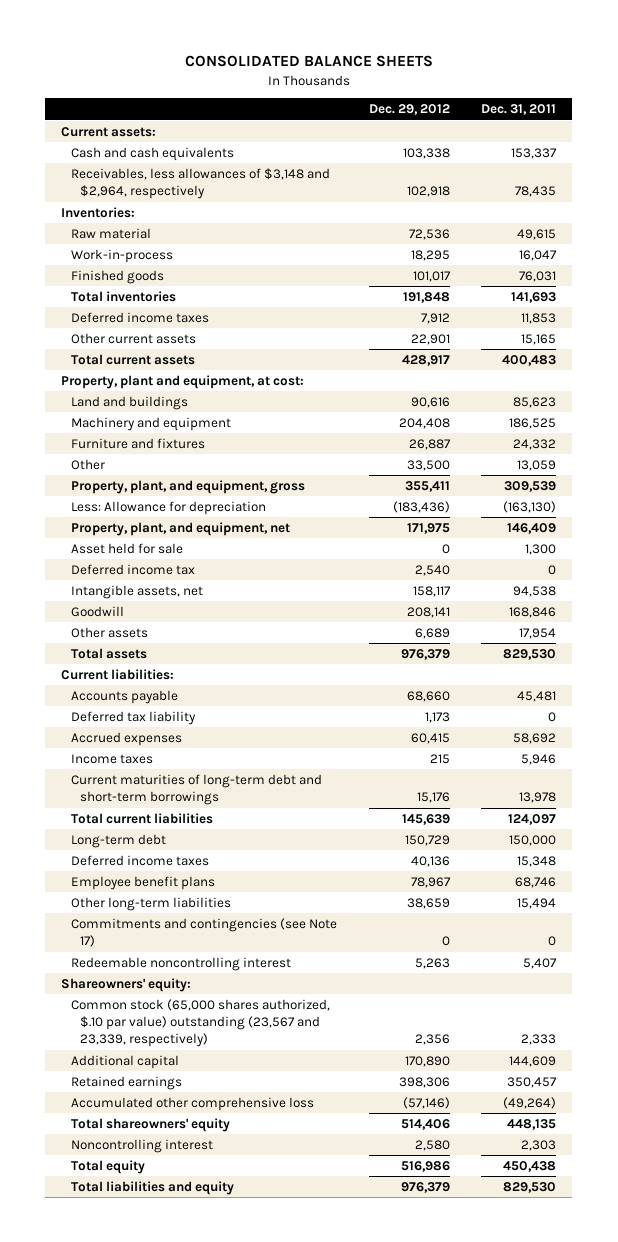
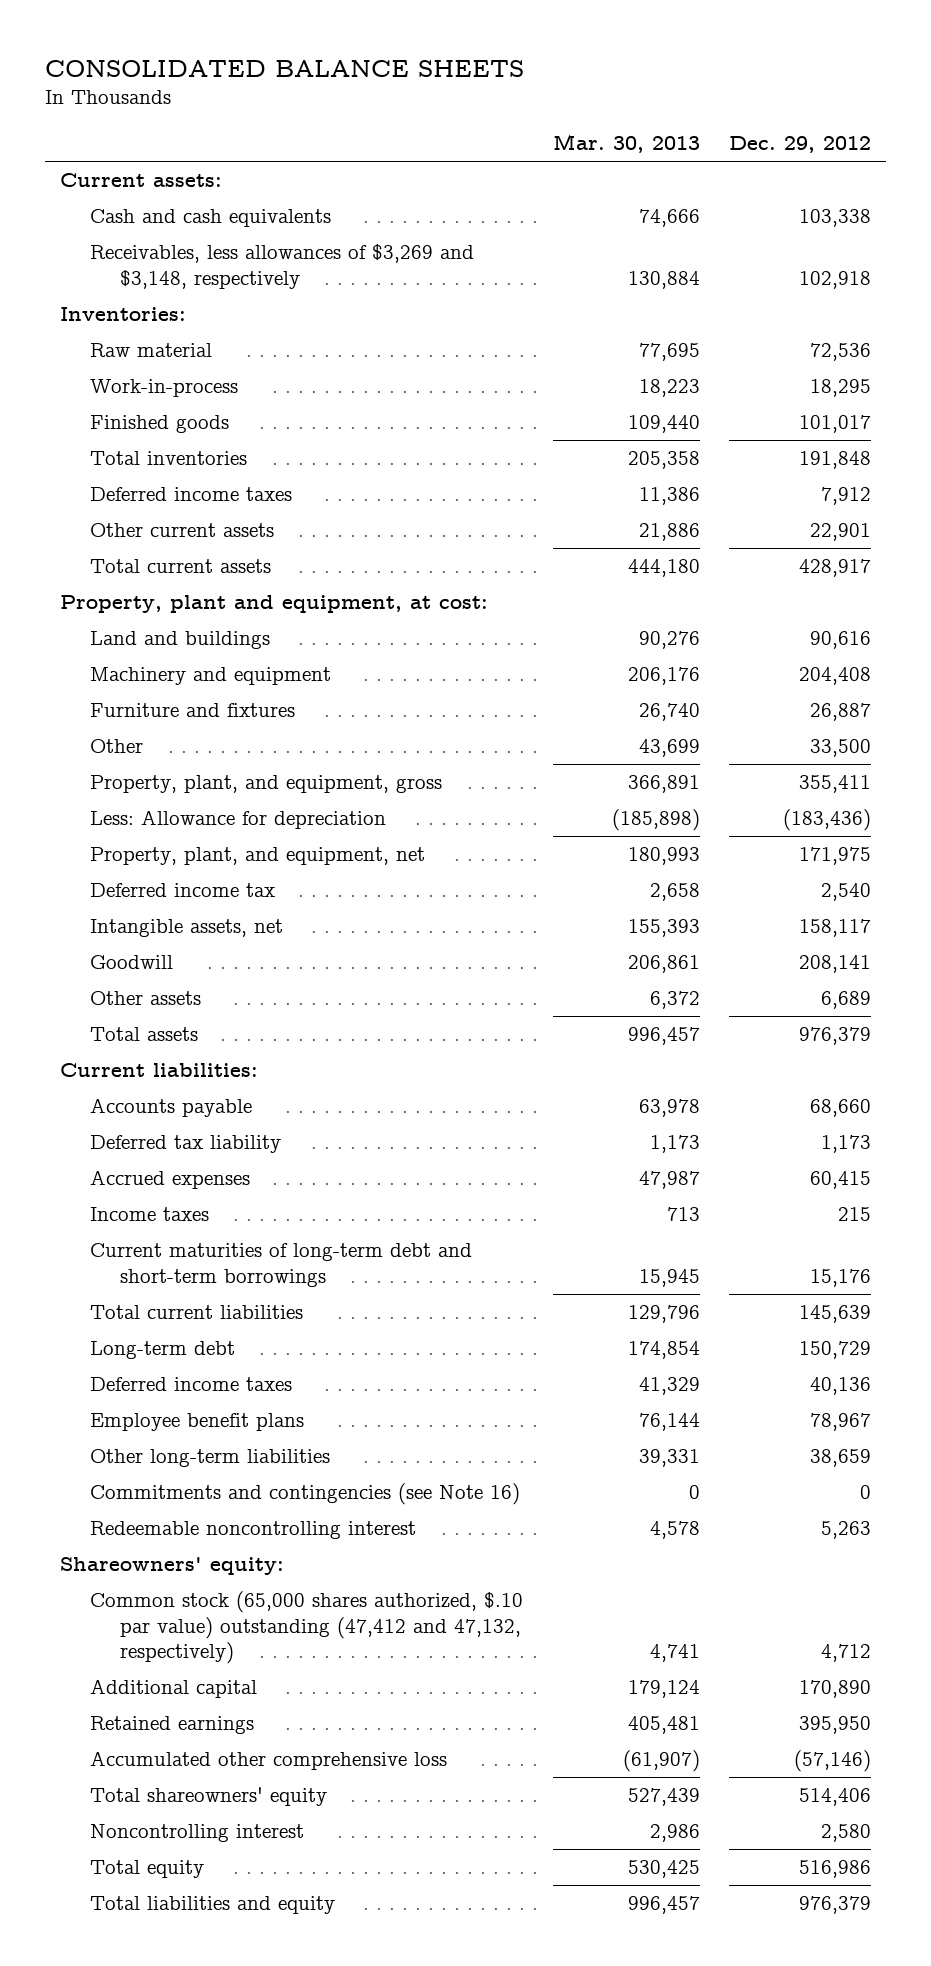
[481,104,557,116] Dec. 31, 2011 -> none
none -> [552,133,700,153] Mar. 30, 2013
[70,167,330,200] Receivables, less allowances of $3,148 and $2,964, respectively -> [89,244,474,289] Receivables, less allowances of $3,269 and $3,148, respectively
[70,542,183,554] Asset held for sale -> none
[70,917,337,948] Commitments and contingencies (see Note 17) -> [89,1483,520,1506] Commitments and contingencies (see Note 16)
[70,998,330,1048] Common stock (65,000 shares authorized, $.10 par value) outstanding (23,567 and 23,339, respectively) -> [89,1591,523,1665] Common stock (65,000 shares authorized, $.10 par value) outstanding (47,412 and 47,132, respectively)
[414,1034,450,1046] 2,356 -> [821,1644,872,1663] 4,712
[398,1076,450,1088] 398,306 -> [799,1716,872,1735] 395,950

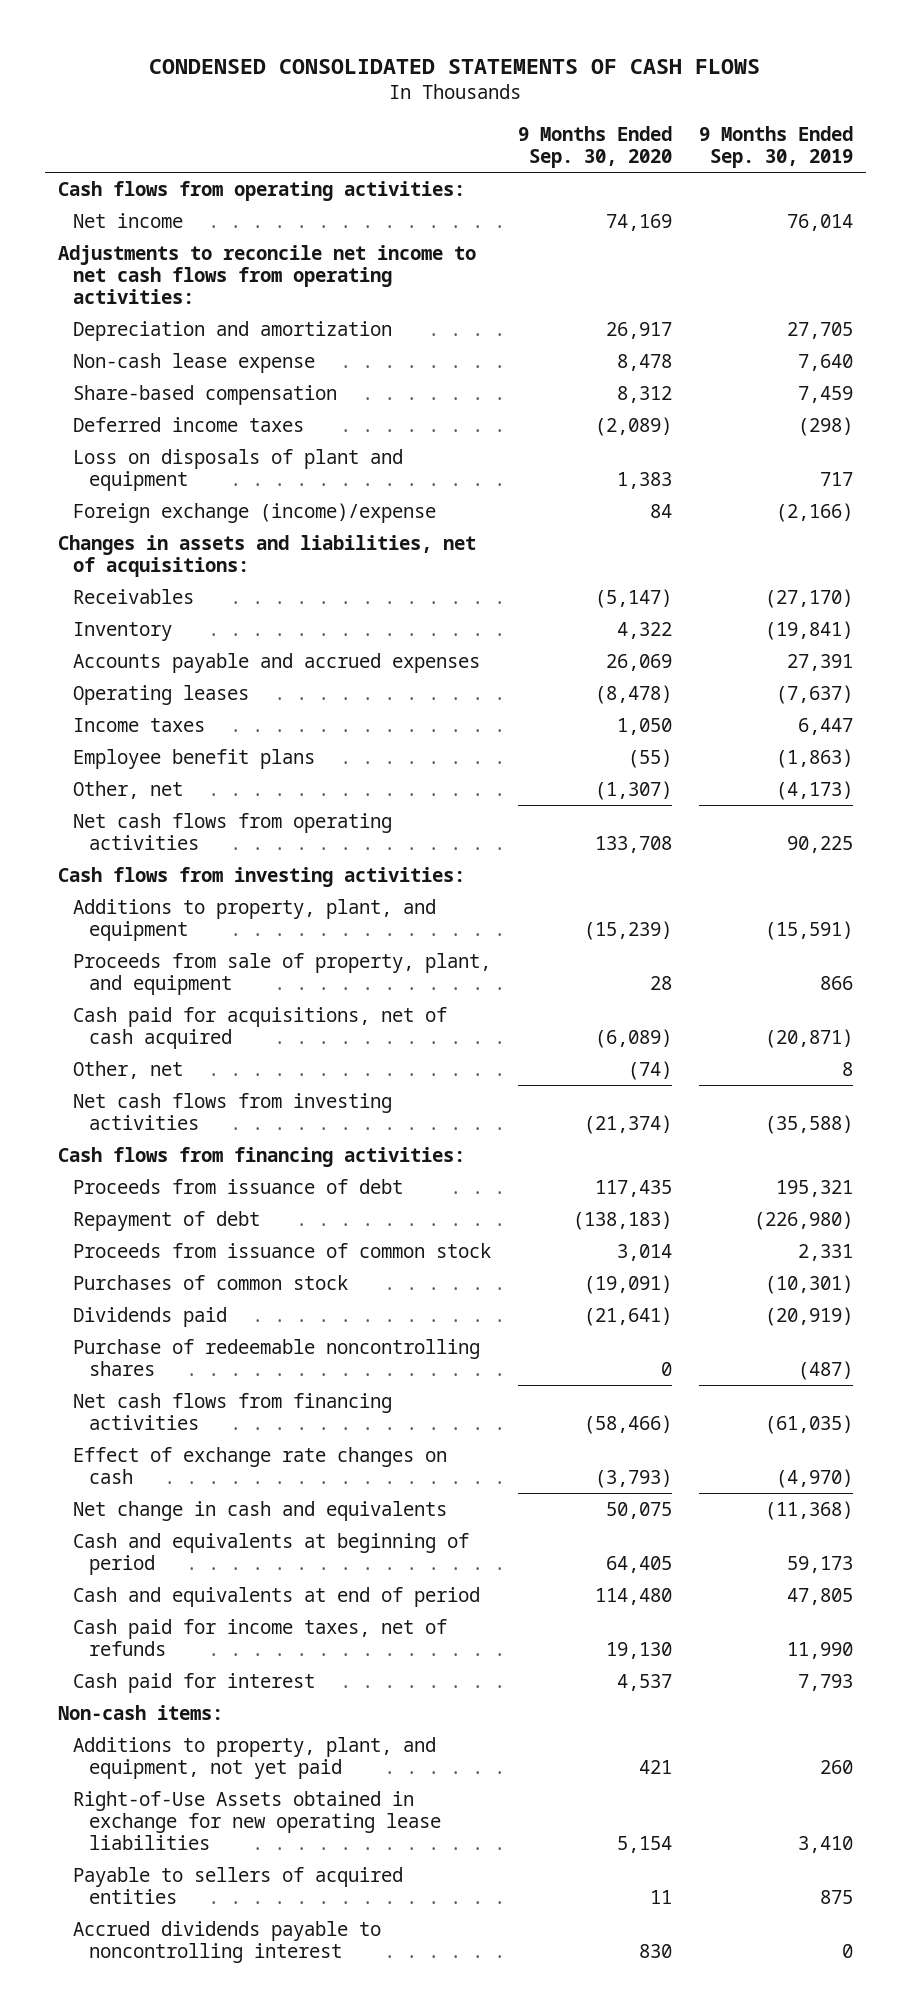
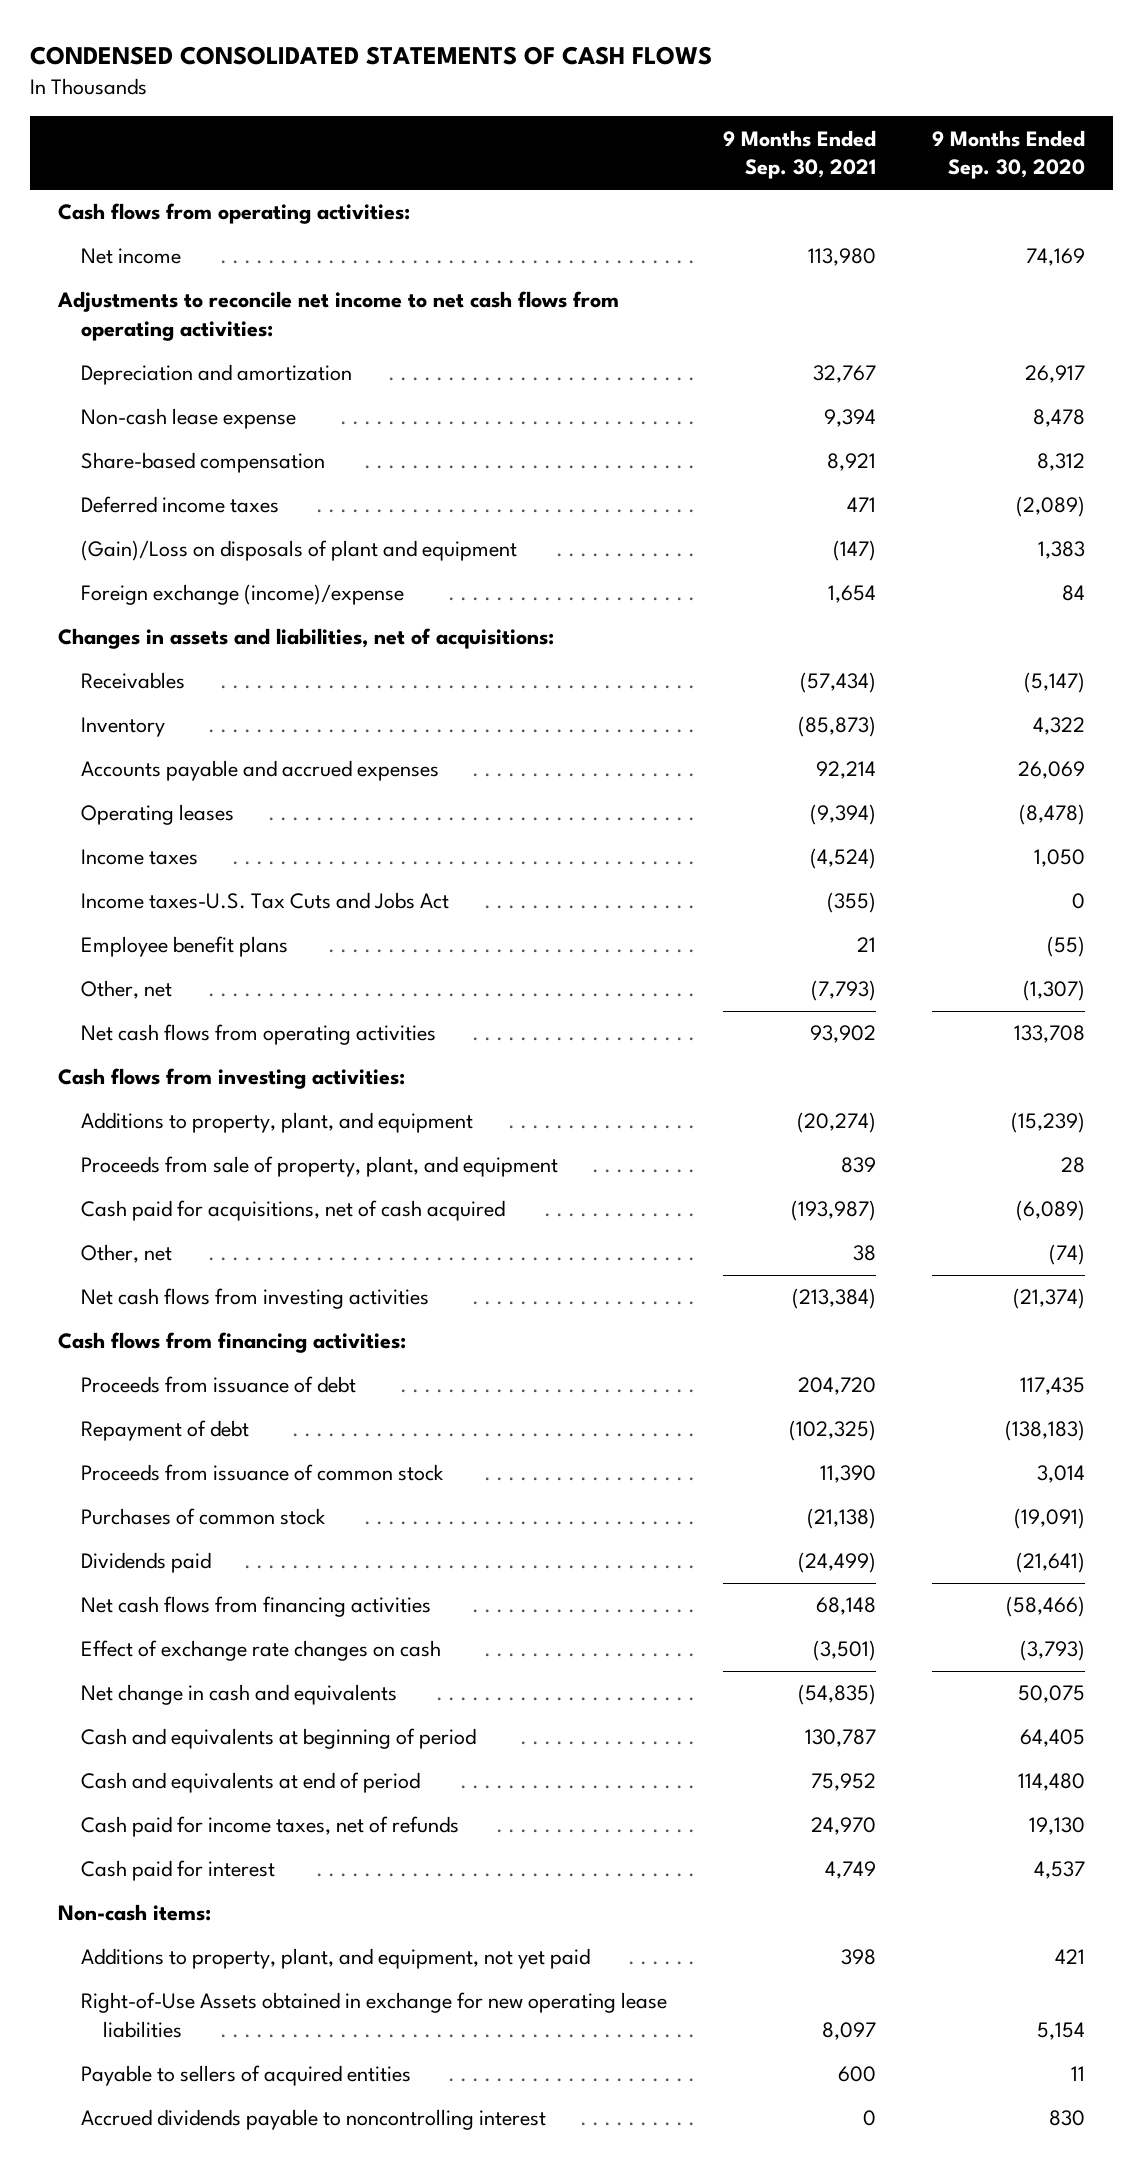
[698,125,853,168] 9 Months Ended Sep. 30, 2019 -> none
none -> [723,129,877,180] 9 Months Ended Sep. 30, 2021
[73,448,404,491] Loss on disposals of plant and equipment -> [80,540,517,562] (Gain)/Loss on disposals of plant and equipment
none -> [80,892,449,910] Income taxes-U.S. Tax Cuts and Jobs Act
[73,1338,481,1376] Purchase of redeemable noncontrolling shares -> none

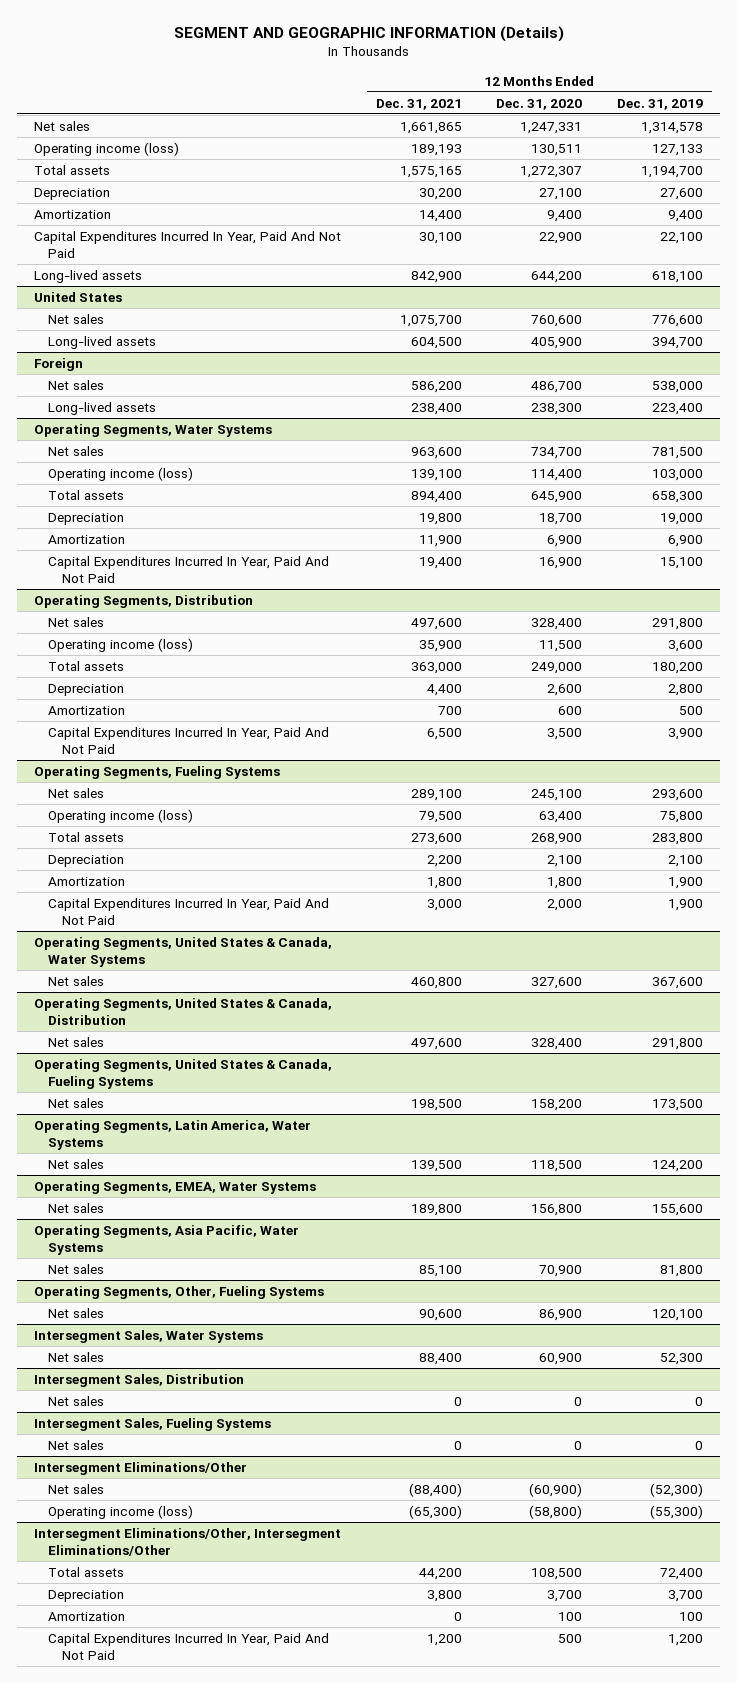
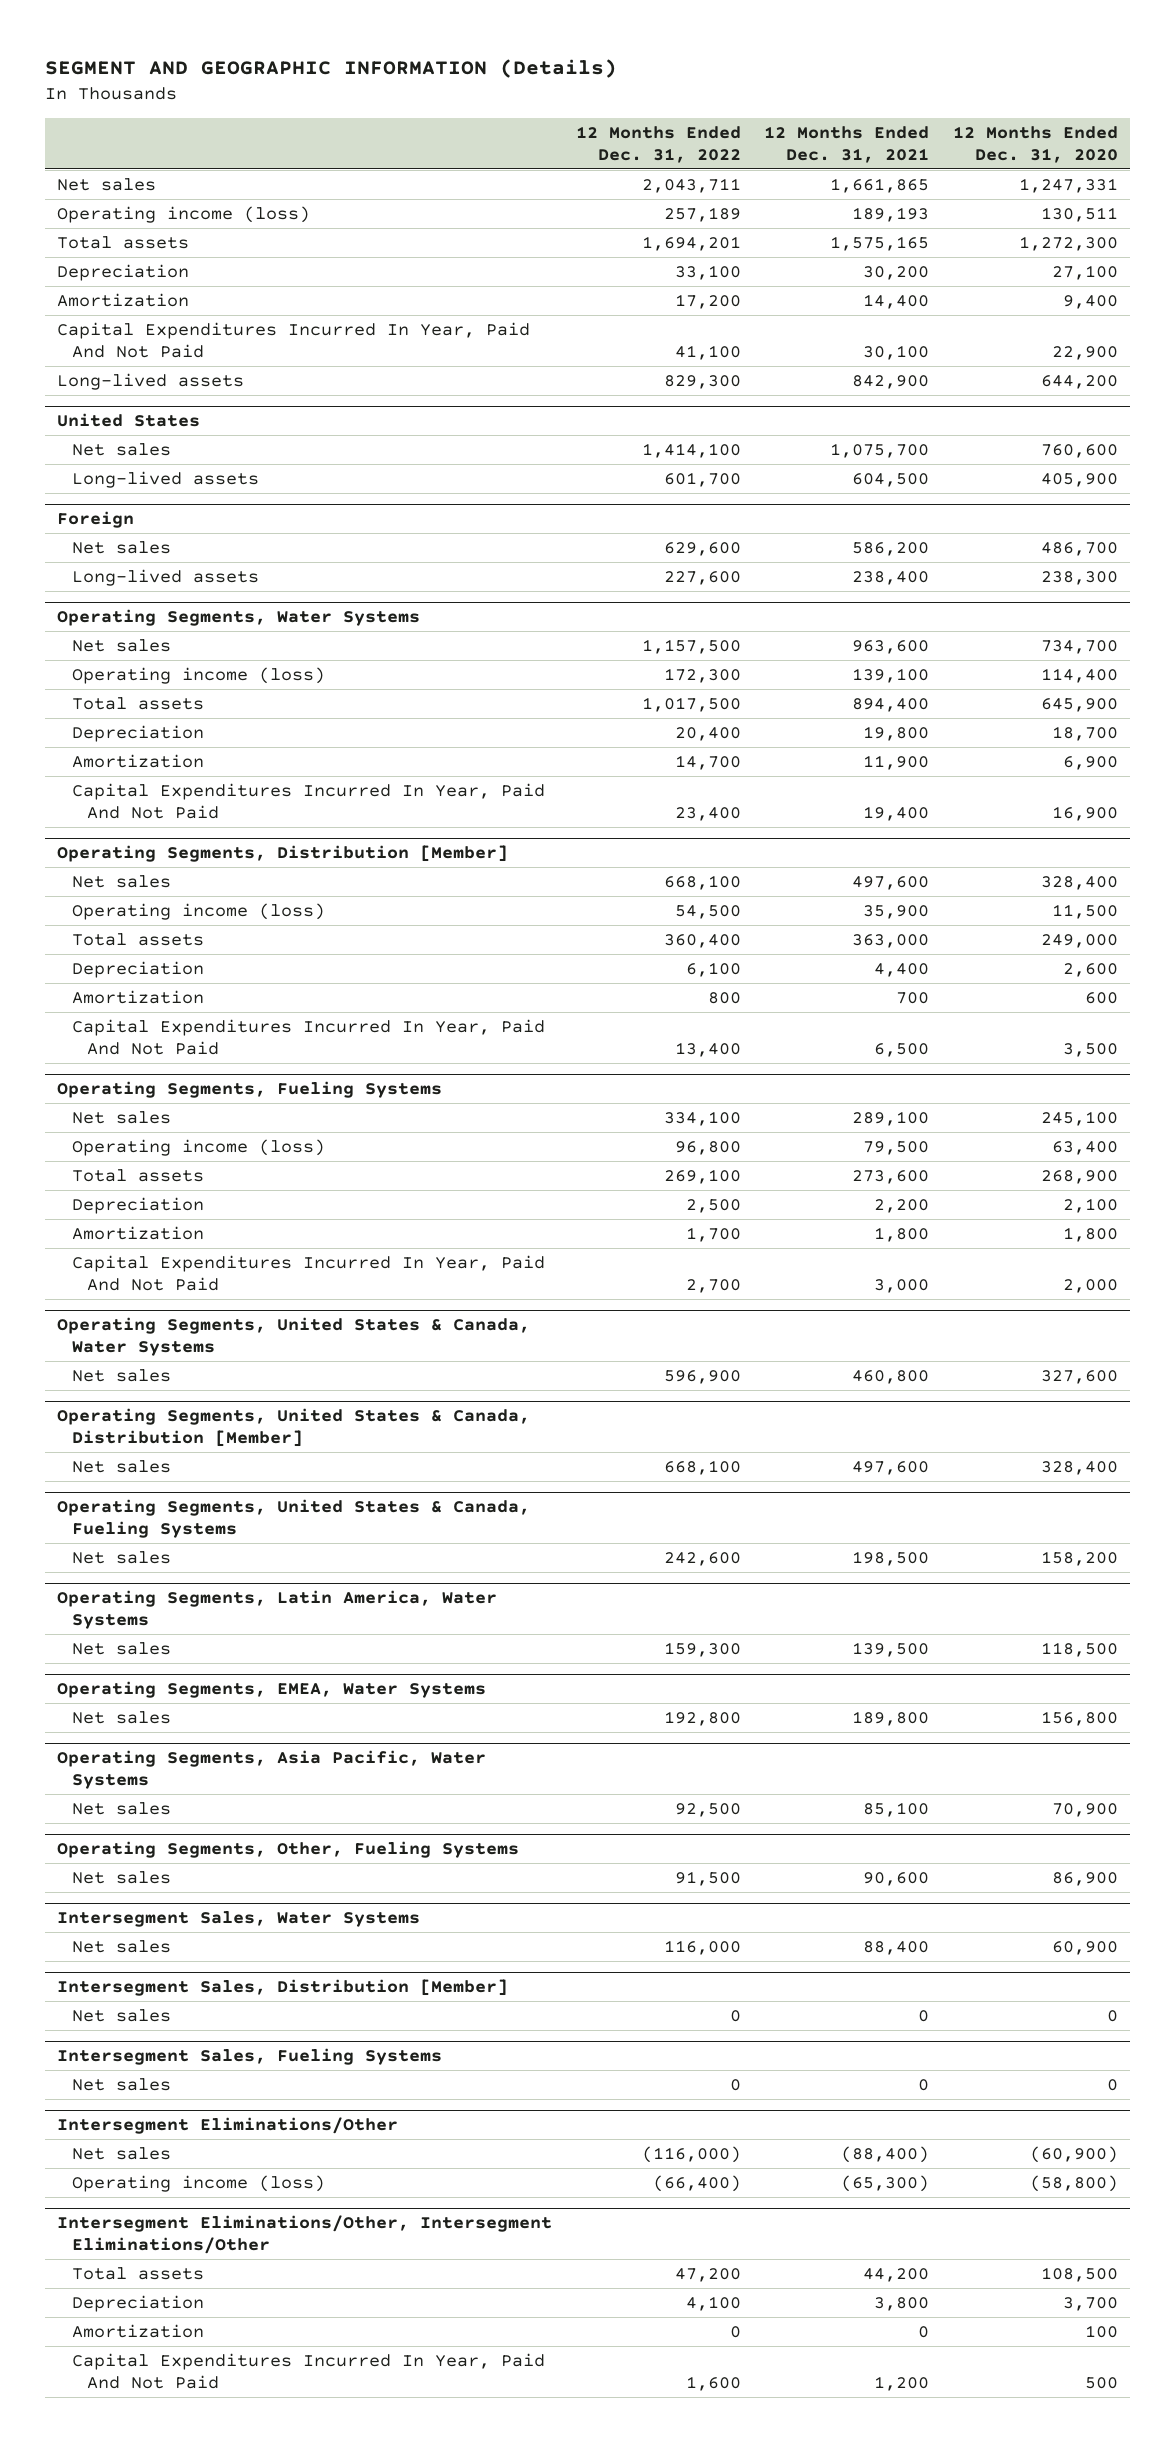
[616,98,703,110] Dec. 31, 2019 -> none
none -> [575,125,741,163] 12 Months Ended Dec. 31, 2022
[520,165,583,178] 1,272,307 -> [1018,235,1118,251] 1,272,300
[34,594,254,608] Operating Segments, Distribution -> [56,844,508,862] Operating Segments, Distribution [Member]
[34,997,333,1026] Operating Segments, United States & Canada, Distribution -> [56,1407,530,1448] Operating Segments, United States & Canada, Distribution [Member]
[34,1373,245,1387] Intersegment Sales, Distribution -> [56,1978,508,1996] Intersegment Sales, Distribution [Member]

